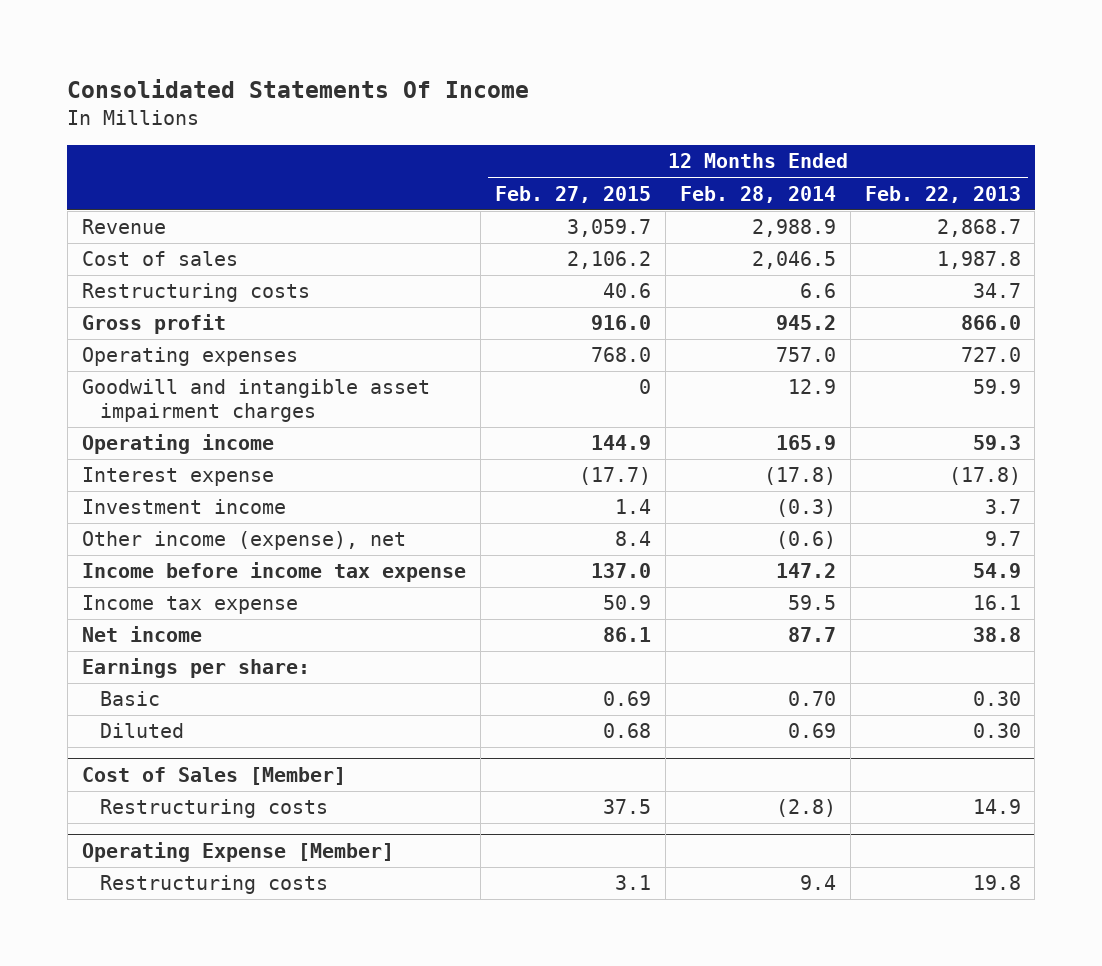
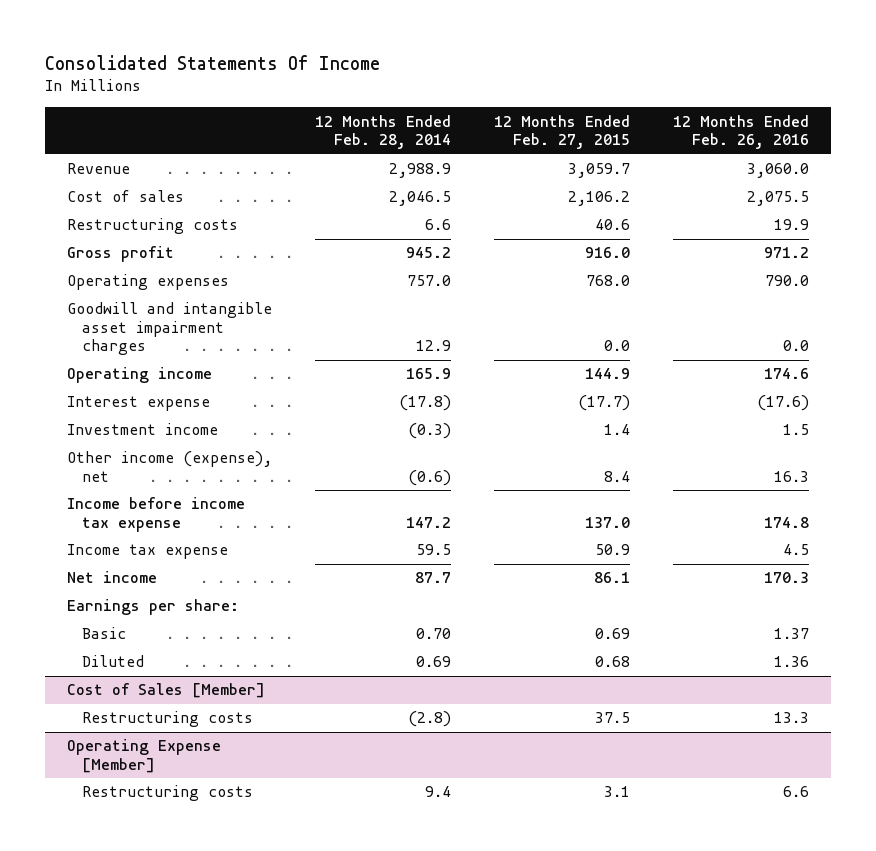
[864,185,1021,203] Feb. 22, 2013 -> none
none -> [673,114,810,150] 12 Months Ended Feb. 26, 2016
[638,379,651,395] 0 -> [603,340,630,352] 0.0

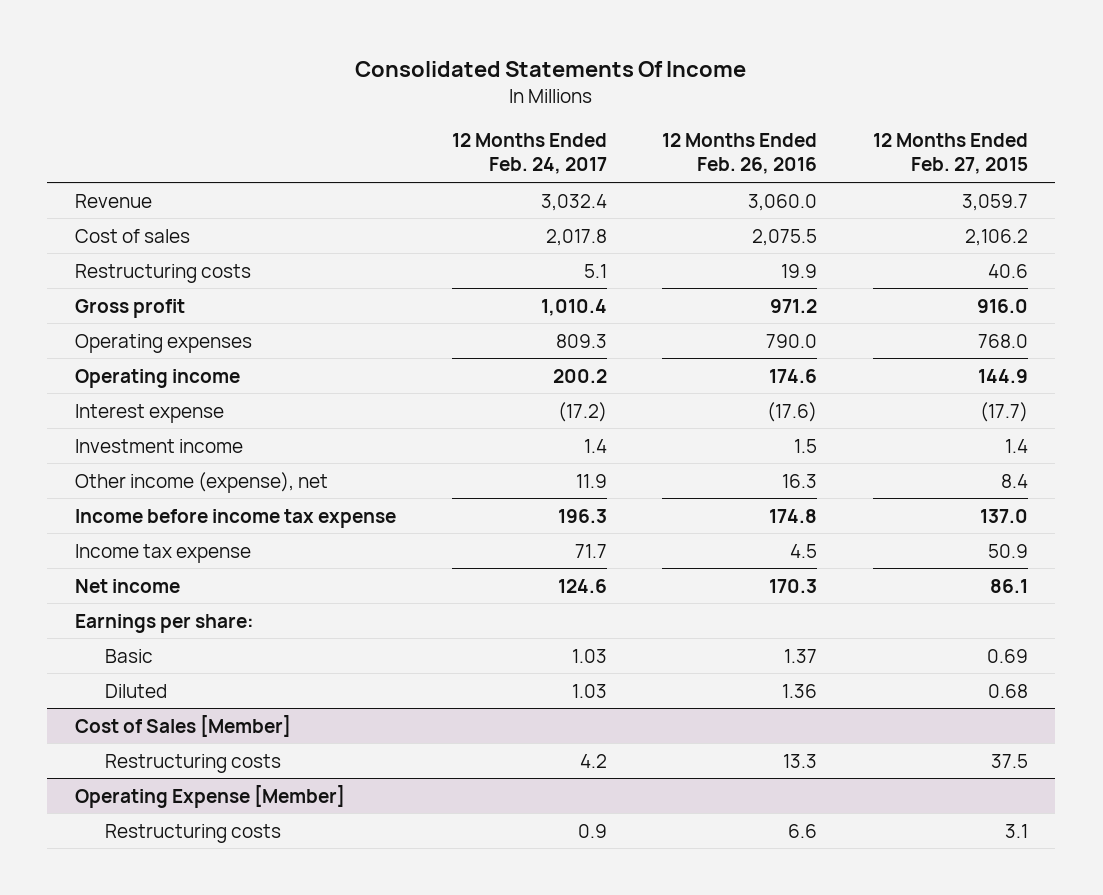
[314,114,451,150] 12 Months Ended Feb. 28, 2014 -> none
none -> [451,132,607,175] 12 Months Ended Feb. 24, 2017
[66,302,272,356] Goodwill and intangible asset impairment charges -> none

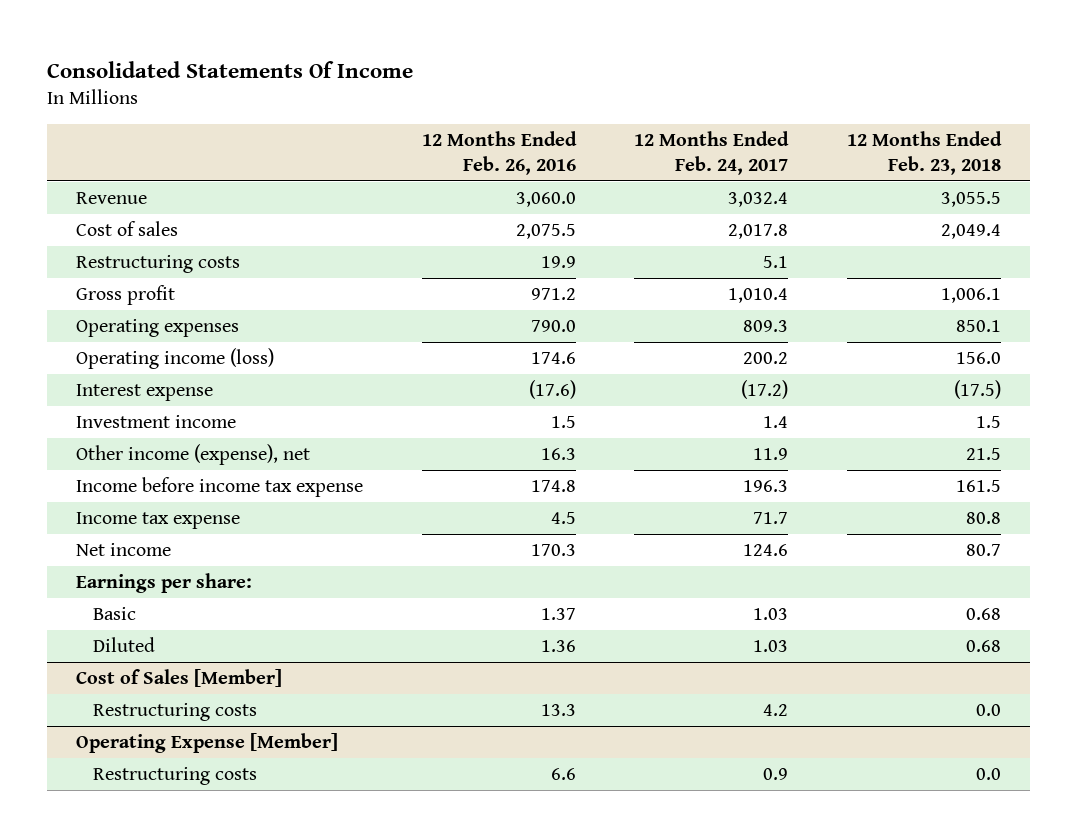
[872,132,1028,175] 12 Months Ended Feb. 27, 2015 -> none
none -> [846,130,1002,175] 12 Months Ended Feb. 23, 2018
[75,368,241,388] Operating income -> [76,347,275,369] Operating income (loss)

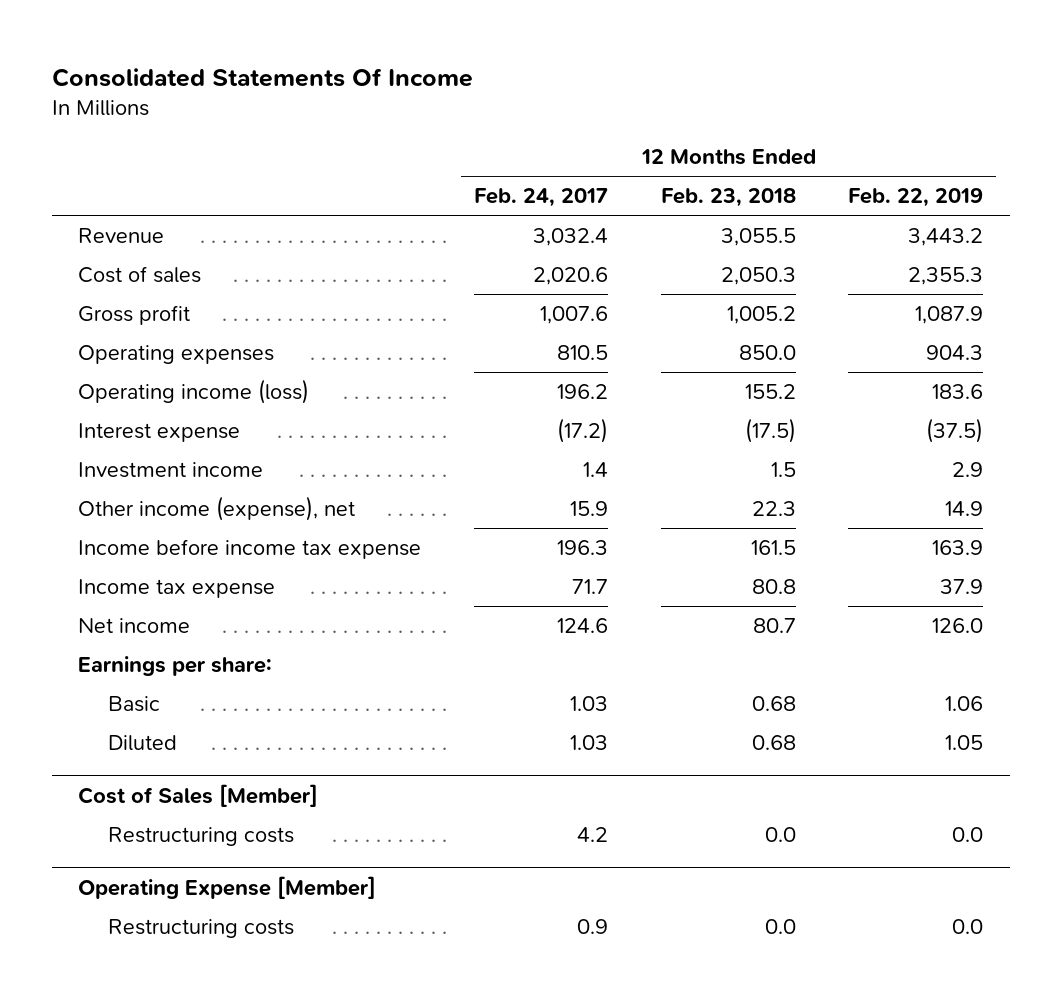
[421,130,577,175] 12 Months Ended Feb. 26, 2016 -> none
none -> [848,188,984,208] Feb. 22, 2019
[76,254,241,273] Restructuring costs -> none
[728,223,789,239] 2,017.8 -> [532,267,608,286] 2,020.6
[940,223,1001,239] 2,049.4 -> [720,267,796,286] 2,050.3
[728,287,789,303] 1,010.4 -> [539,306,608,325] 1,007.6
[940,287,1001,303] 1,006.1 -> [726,306,796,325] 1,005.2
[743,319,789,332] 809.3 -> [556,345,608,361] 810.5
[955,319,1001,332] 850.1 -> [738,345,796,361] 850.0
[743,351,789,364] 200.2 -> [556,384,608,400] 196.2
[955,351,1001,364] 156.0 -> [744,384,796,400] 155.2
[753,447,789,460] 11.9 -> [569,501,608,517] 15.9
[965,447,1001,460] 21.5 -> [751,501,796,517] 22.3

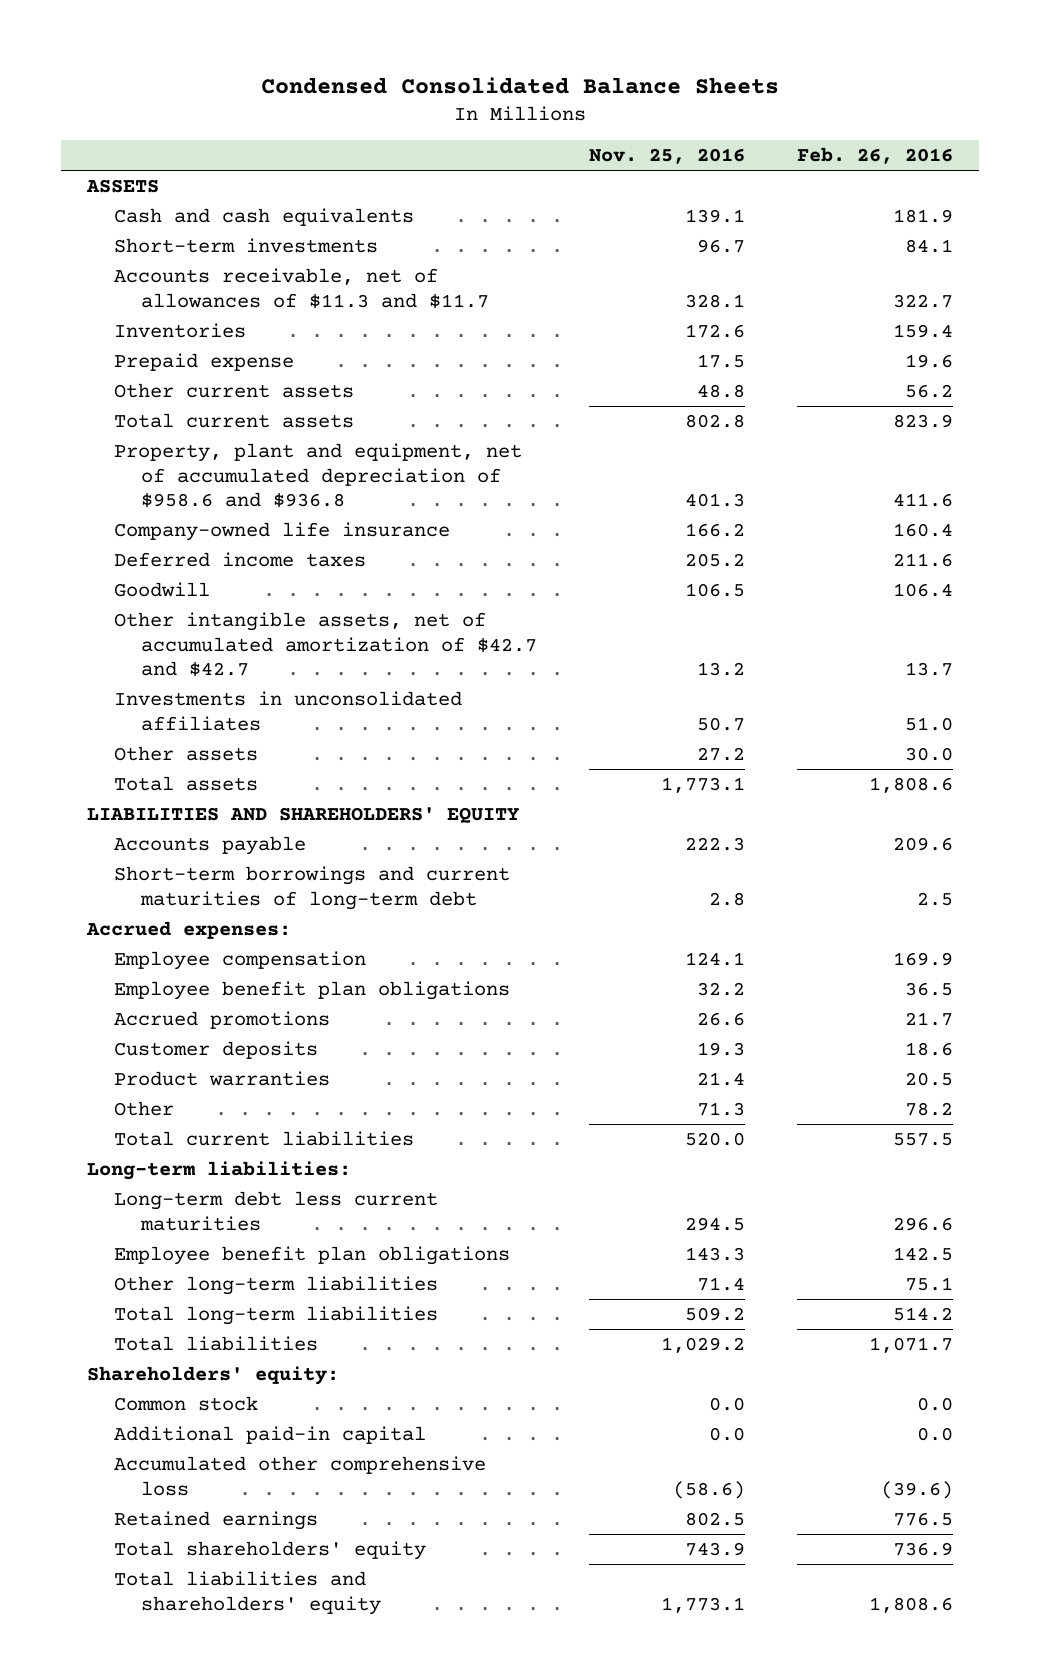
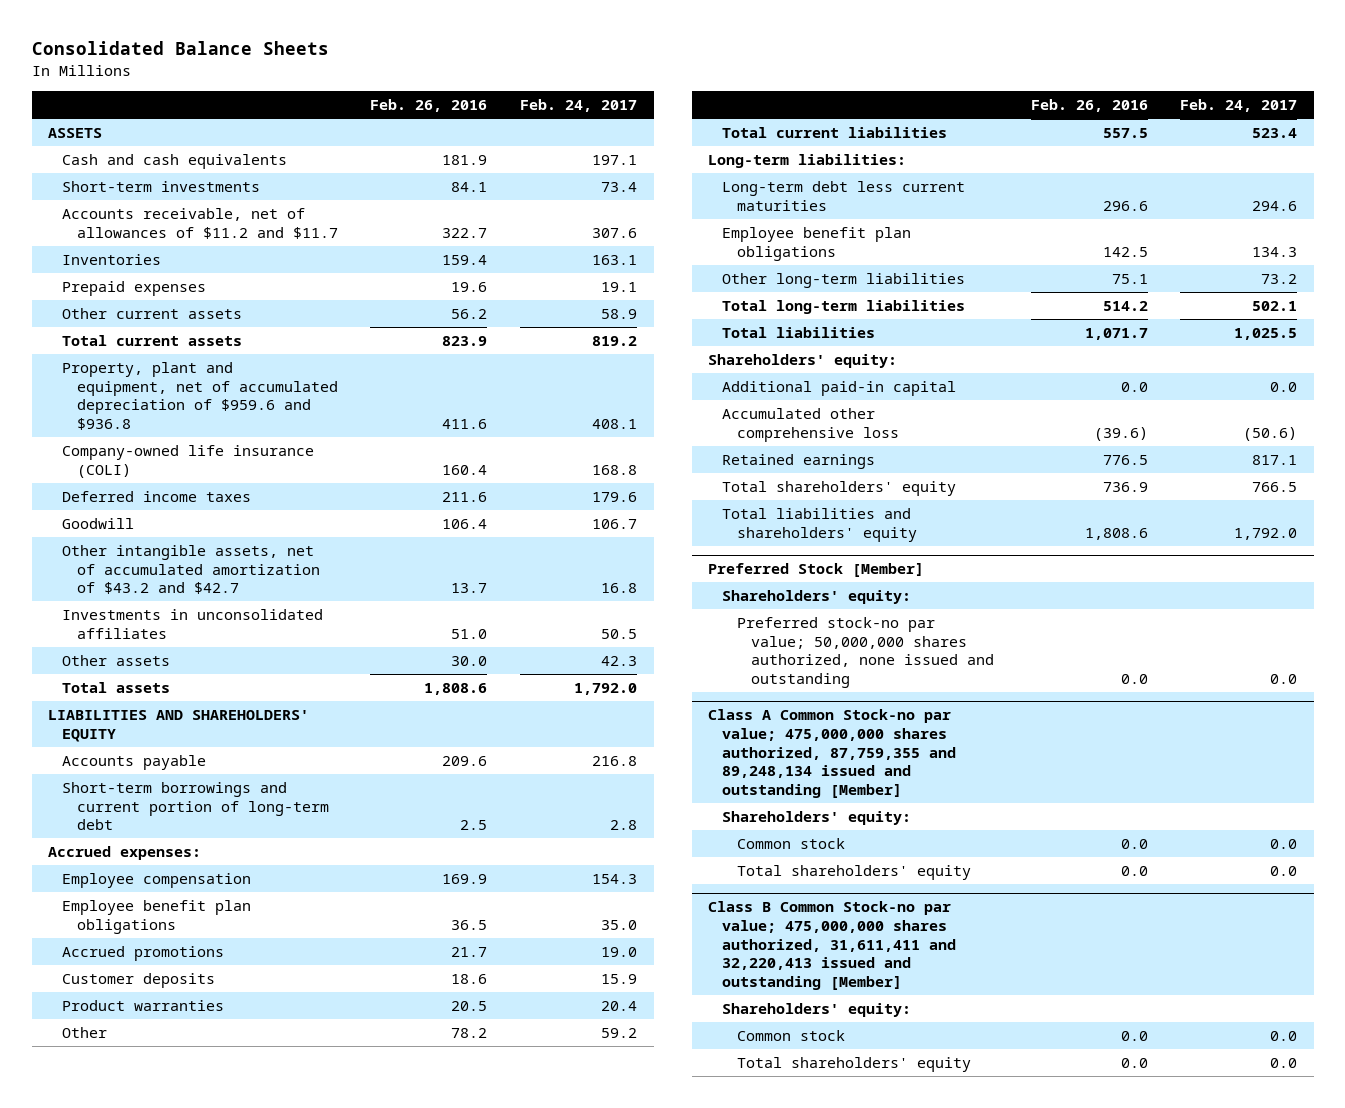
[260,76,779,94] Condensed Consolidated Balance Sheets -> [31,41,329,56] Consolidated Balance Sheets
[588,148,745,165] Nov. 25, 2016 -> none
none -> [520,99,638,113] Feb. 24, 2017
[113,267,489,309] Accounts receivable, net of allowances of $11.3 and $11.7 -> [62,207,338,239] Accounts receivable, net of allowances of $11.2 and $11.7
[113,352,294,371] Prepaid expense -> [62,280,207,296] Prepaid expenses
[113,442,522,509] Property, plant and equipment, net of accumulated depreciation of $958.6 and $936.8 -> [62,361,338,430] Property, plant and equipment, net of accumulated depreciation of $959.6 and $936.8
[113,521,450,541] Company-owned life insurance -> [62,444,315,478] Company-owned life insurance (COLI)
[113,611,537,678] Other intangible assets, net of accumulated amortization of $42.7 and $42.7 -> [62,544,320,595] Other intangible assets, net of accumulated amortization of $43.2 and $42.7
[113,865,510,910] Short-term borrowings and current maturities of long-term debt -> [62,781,329,831] Short-term borrowings and current portion of long-term debt
[113,1395,258,1411] Common stock -> none
none -> [708,563,925,578] Preferred Stock [Member]
none -> [722,589,912,604] Shareholders' equity:
none -> [736,616,995,688] Preferred stock-no par value; 50,000,000 shares authorized, none issued and outstanding
none -> [708,709,957,798] Class A Common Stock-no par value; 475,000,000 shares authorized, 87,759,355 and 89,248,134 issued and outstanding [Member]
none -> [722,810,912,825] Shareholders' equity:
none -> [736,837,845,849] Common stock
none -> [736,864,971,880] Total shareholders' equity
none -> [708,901,957,990] Class B Common Stock-no par value; 475,000,000 shares authorized, 31,611,411 and 32,220,413 issued and outstanding [Member]
none -> [722,1002,912,1017] Shareholders' equity:
none -> [736,1029,845,1041] Common stock
none -> [736,1056,971,1072] Total shareholders' equity

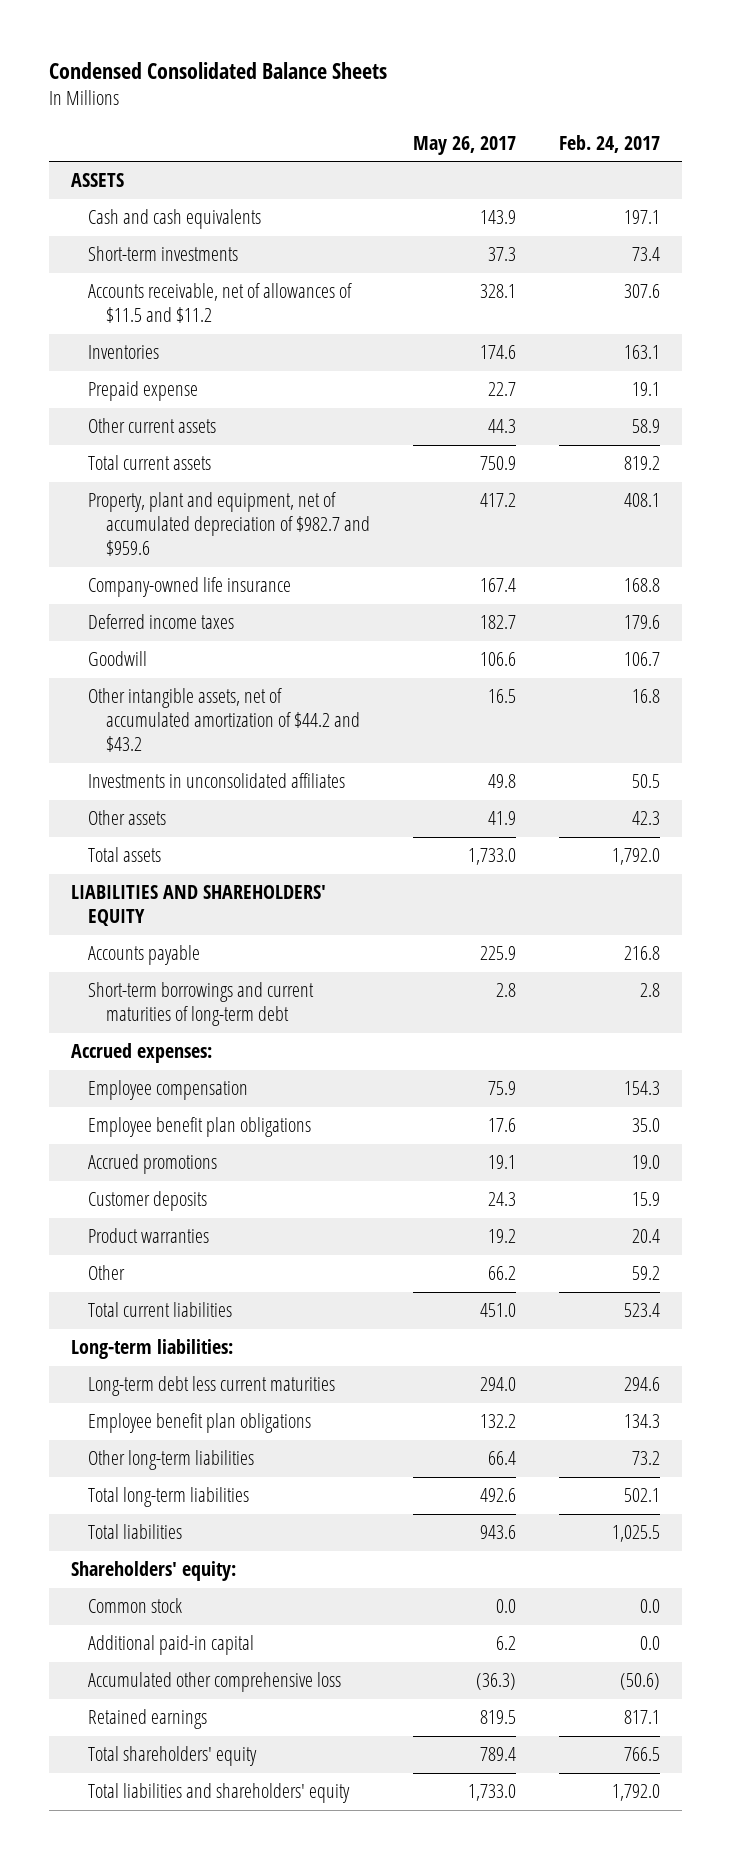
[31,41,329,56] Consolidated Balance Sheets -> [49,62,388,80] Condensed Consolidated Balance Sheets
[370,99,488,113] Feb. 26, 2016 -> none
none -> [413,135,517,155] May 26, 2017
[62,207,338,239] Accounts receivable, net of allowances of $11.2 and $11.7 -> [88,283,353,324] Accounts receivable, net of allowances of $11.5 and $11.2
[62,280,207,296] Prepaid expenses -> [88,381,199,402] Prepaid expense
[62,361,338,430] Property, plant and equipment, net of accumulated depreciation of $959.6 and $936.8 -> [88,492,370,557] Property, plant and equipment, net of accumulated depreciation of $982.7 and $959.6
[62,444,315,478] Company-owned life insurance (COLI) -> [88,577,292,598] Company-owned life insurance
[62,544,320,595] Other intangible assets, net of accumulated amortization of $43.2 and $42.7 -> [88,688,360,753] Other intangible assets, net of accumulated amortization of $44.2 and $43.2
[62,781,329,831] Short-term borrowings and current portion of long-term debt -> [88,982,315,1027] Short-term borrowings and current maturities of long-term debt
none -> [88,1598,183,1614] Common stock
[708,563,925,578] Preferred Stock [Member] -> none
[722,589,912,604] Shareholders' equity: -> none
[736,616,995,688] Preferred stock-no par value; 50,000,000 shares authorized, none issued and outstanding -> none
[708,709,957,798] Class A Common Stock-no par value; 475,000,000 shares authorized, 87,759,355 and 89,248,134 issued and outstanding [Member] -> none
[722,810,912,825] Shareholders' equity: -> none
[736,837,845,849] Common stock -> none
[736,864,971,880] Total shareholders' equity -> none
[708,901,957,990] Class B Common Stock-no par value; 475,000,000 shares authorized, 31,611,411 and 32,220,413 issued and outstanding [Member] -> none
[722,1002,912,1017] Shareholders' equity: -> none
[736,1029,845,1041] Common stock -> none
[736,1056,971,1072] Total shareholders' equity -> none

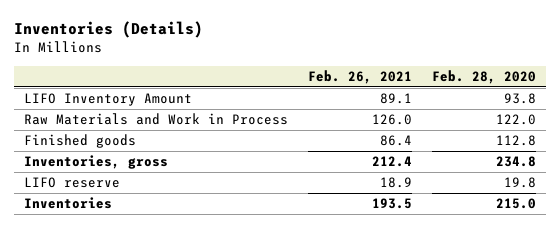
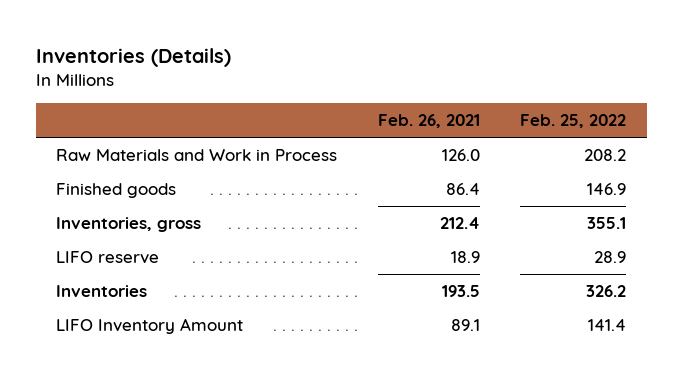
[432,69,537,84] Feb. 28, 2020 -> none
none -> [520,114,627,129] Feb. 25, 2022
[23,93,192,107] LIFO Inventory Amount -> [56,318,244,335] LIFO Inventory Amount

